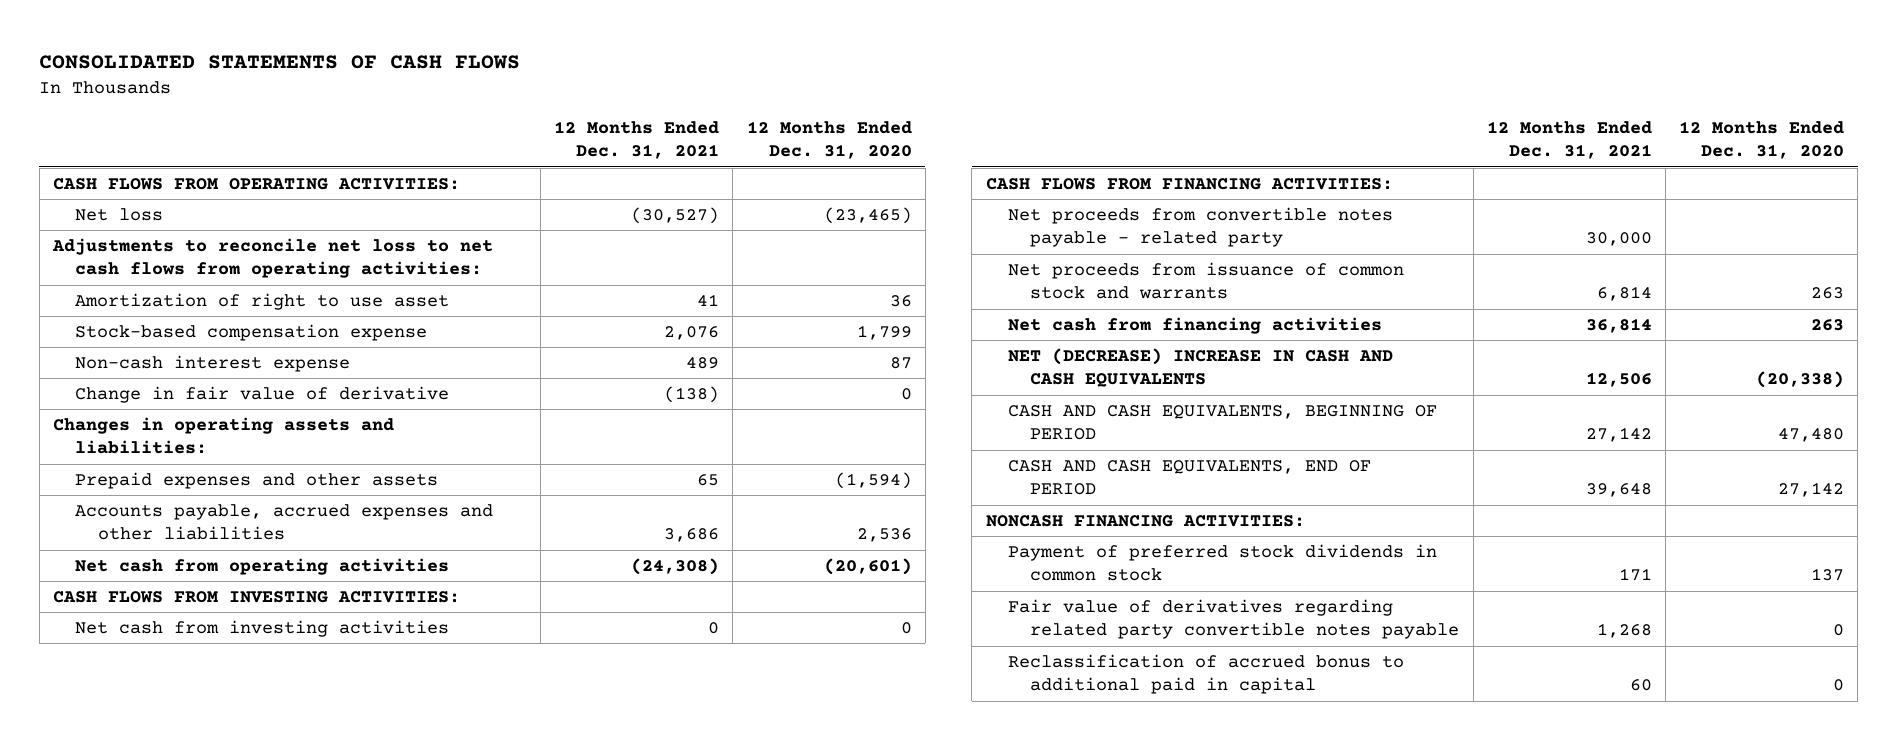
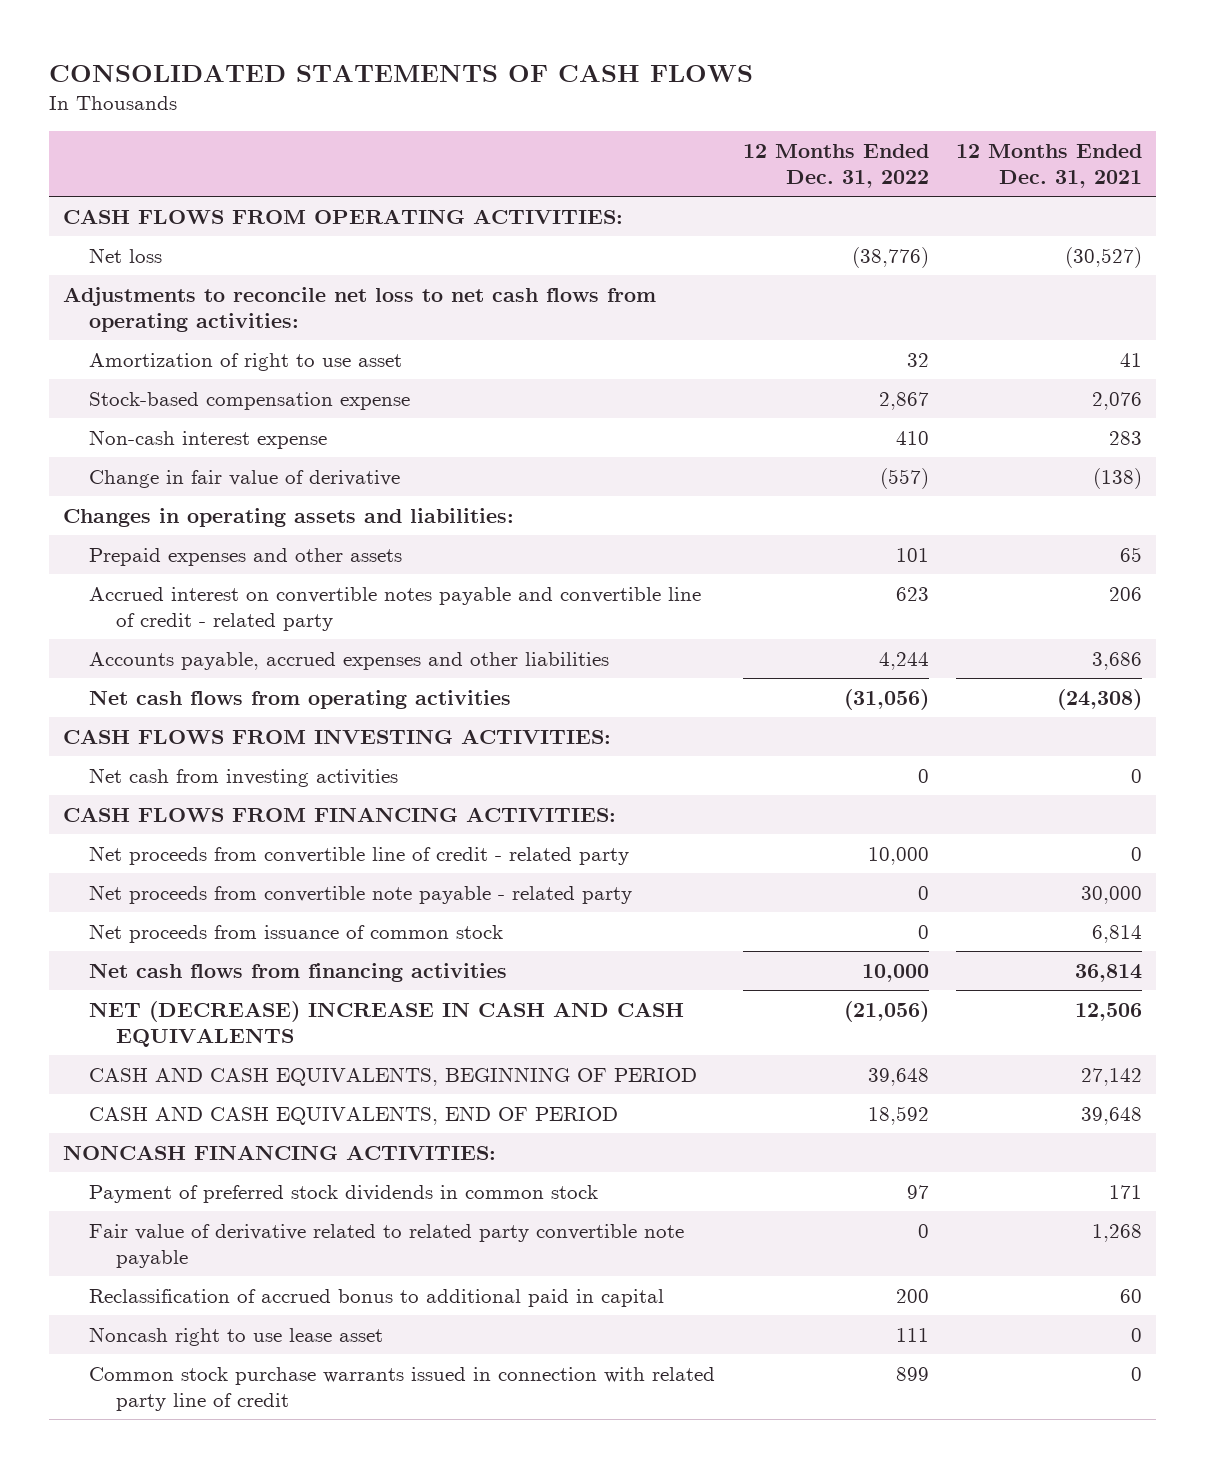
[746,120,912,160] 12 Months Ended Dec. 31, 2020 -> none
none -> [742,143,929,189] 12 Months Ended Dec. 31, 2022
[686,357,720,370] 489 -> [1109,430,1143,445] 283
none -> [89,586,702,632] Accrued interest on convertible notes payable and convertible line of credit - related party
[75,558,450,576] Net cash from operating activities -> [89,689,512,709] Net cash flows from operating activities
none -> [89,845,630,865] Net proceeds from convertible line of credit - related party
[1007,207,1393,248] Net proceeds from convertible notes payable - related party -> [89,884,633,904] Net proceeds from convertible note payable - related party
[1007,262,1404,300] Net proceeds from issuance of common stock and warrants -> [89,923,504,943] Net proceeds from issuance of common stock
[1007,317,1382,335] Net cash from financing activities -> [89,962,508,982] Net cash flows from financing activities
[1007,599,1460,640] Fair value of derivatives regarding related party convertible notes payable -> [89,1223,685,1269] Fair value of derivative related to related party convertible note payable
none -> [89,1326,384,1346] Noncash right to use lease asset
none -> [89,1366,716,1412] Common stock purchase warrants issued in connection with related party line of credit

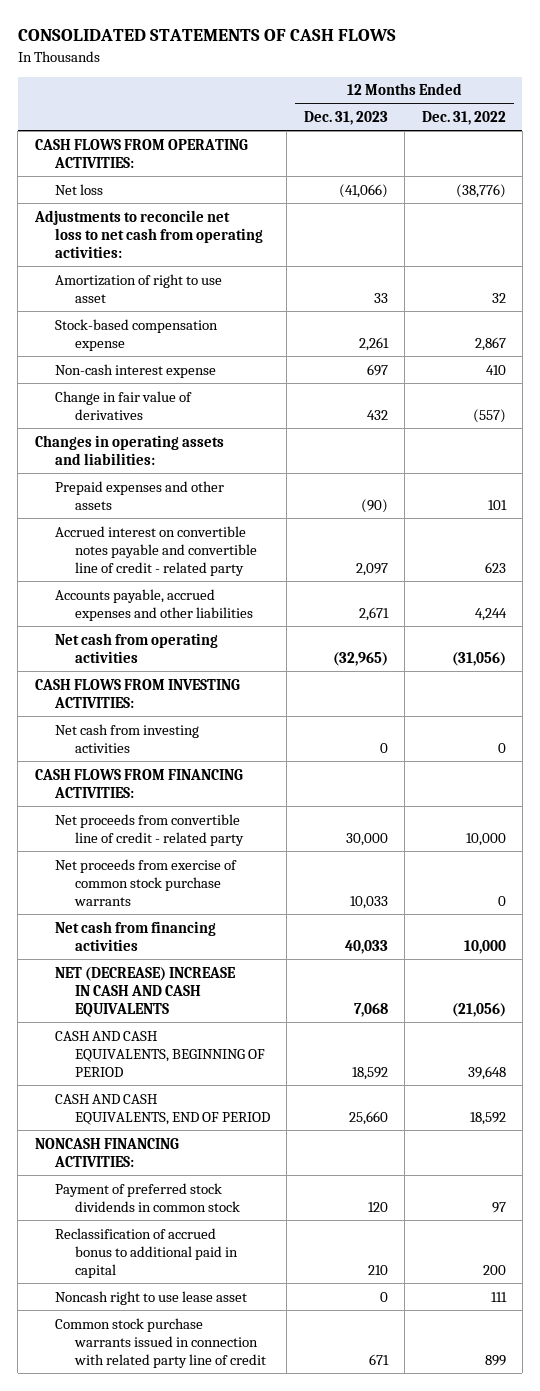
[956,143,1143,189] 12 Months Ended Dec. 31, 2021 -> none
none -> [303,110,388,125] Dec. 31, 2023
[62,286,656,333] Adjustments to reconcile net loss to net cash flows from operating activities: -> [33,209,263,258] Adjustments to reconcile net loss to net cash from operating activities:
[89,469,401,488] Change in fair value of derivative -> [54,390,192,420] Change in fair value of derivatives
[89,689,512,709] Net cash flows from operating activities -> [54,632,218,663] Net cash from operating activities
[89,884,633,904] Net proceeds from convertible note payable - related party -> none
[89,923,504,943] Net proceeds from issuance of common stock -> [54,858,237,906] Net proceeds from exercise of common stock purchase warrants
[89,962,508,982] Net cash flows from financing activities -> [54,920,216,951] Net cash from financing activities
[89,1223,685,1269] Fair value of derivative related to related party convertible note payable -> none

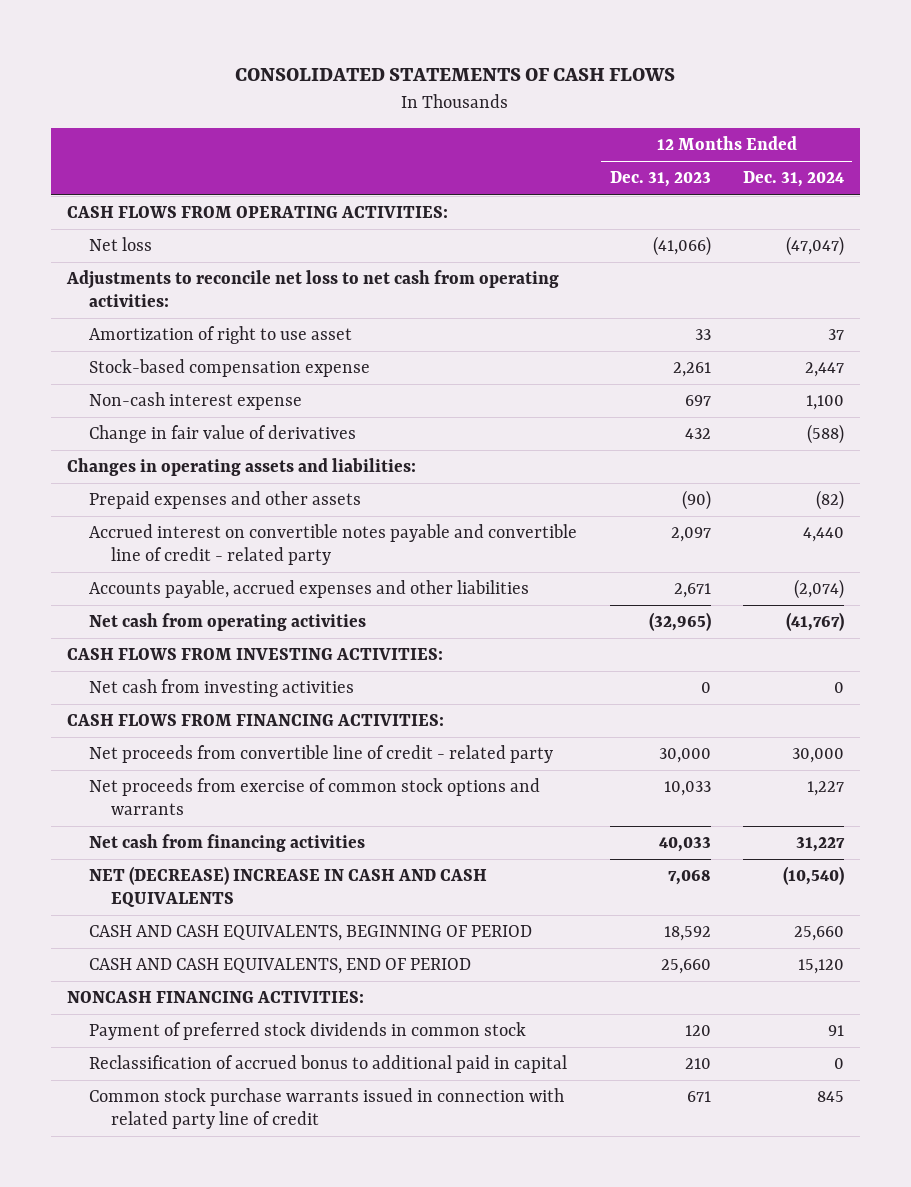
[421,110,506,125] Dec. 31, 2022 -> none
none -> [742,171,844,188] Dec. 31, 2024
[54,858,237,906] Net proceeds from exercise of common stock purchase warrants -> [89,778,541,815] Net proceeds from exercise of common stock options and warrants
[54,1290,247,1305] Noncash right to use lease asset -> none

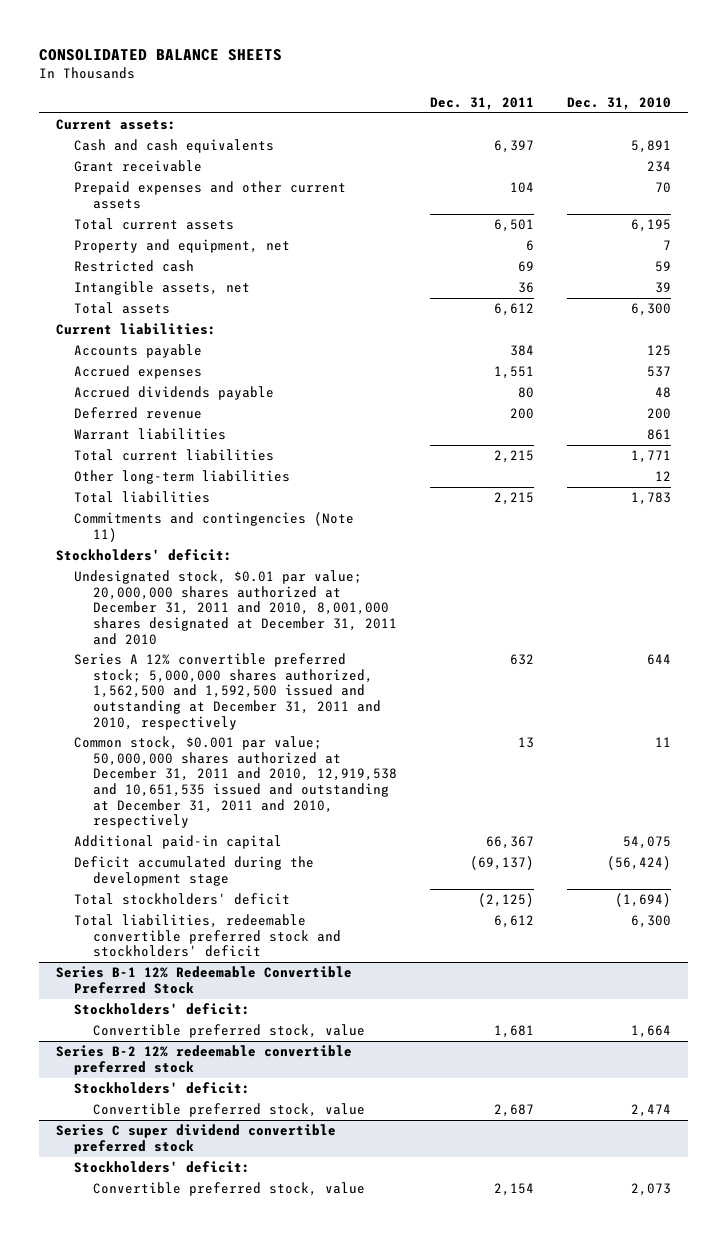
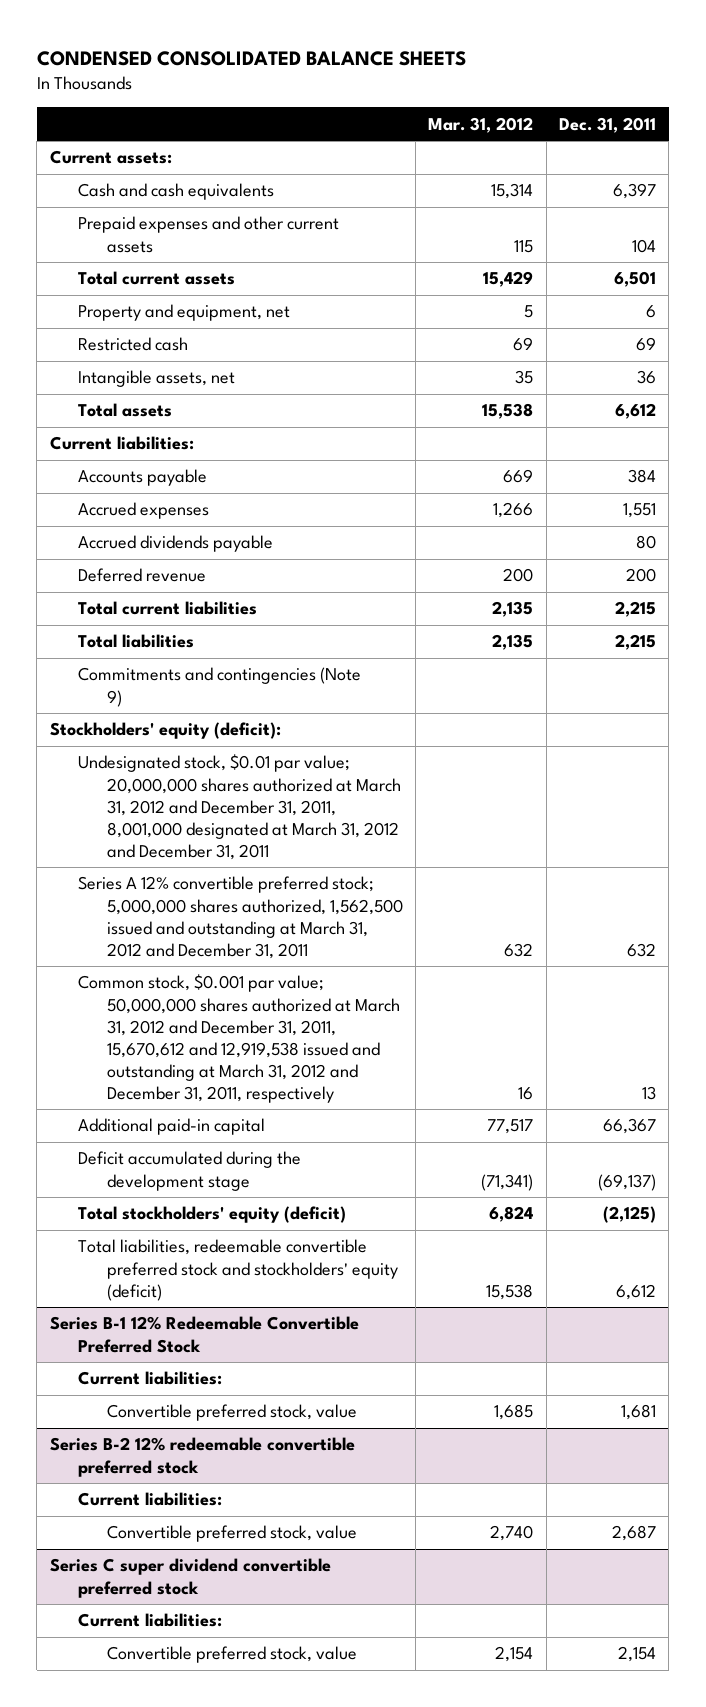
[39,49,283,62] CONSOLIDATED BALANCE SHEETS -> [36,50,466,66] CONDENSED CONSOLIDATED BALANCE SHEETS
[567,96,672,110] Dec. 31, 2010 -> none
none -> [428,116,534,133] Mar. 31, 2012
[74,160,203,173] Grant receivable -> none
[74,428,227,441] Warrant liabilities -> none
[74,470,291,485] Other long-term liabilities -> none
[74,512,355,542] Commitments and contingencies (Note 11) -> [78,667,362,707] Commitments and contingencies (Note 9)
[55,549,232,562] Stockholders' deficit: -> [49,722,281,740] Stockholders' equity (deficit):
[74,570,397,645] Undesignated stock, $0.01 par value; 20,000,000 shares authorized at December 31, 2011 and 2010, 8,001,000 shares designated at December 31, 2011 and 2010 -> [78,754,401,860] Undesignated stock, $0.01 par value; 20,000,000 shares authorized at March 31, 2012 and December 31, 2011, 8,001,000 designated at March 31, 2012 and December 31, 2011
[74,653,381,730] Series A 12% convertible preferred stock; 5,000,000 shares authorized, 1,562,500 and 1,592,500 issued and outstanding at December 31, 2011 and 2010, respectively -> [78,876,403,959] Series A 12% convertible preferred stock; 5,000,000 shares authorized, 1,562,500 issued and outstanding at March 31, 2012 and December 31, 2011
[74,736,397,829] Common stock, $0.001 par value; 50,000,000 shares authorized at December 31, 2011 and 2010, 12,919,538 and 10,651,535 issued and outstanding at December 31, 2011 and 2010, respectively -> [78,974,400,1103] Common stock, $0.001 par value; 50,000,000 shares authorized at March 31, 2012 and December 31, 2011, 15,670,612 and 12,919,538 issued and outstanding at March 31, 2012 and December 31, 2011, respectively
[74,893,291,906] Total stockholders' deficit -> [78,1206,347,1224] Total stockholders' equity (deficit)
[74,914,341,958] Total liabilities, redeemable convertible preferred stock and stockholders' deficit -> [78,1239,398,1301] Total liabilities, redeemable convertible preferred stock and stockholders' equity (deficit)
[74,1003,251,1016] Stockholders' deficit: -> none
none -> [78,1371,223,1386] Current liabilities:
[74,1082,251,1095] Stockholders' deficit: -> none
none -> [78,1492,223,1507] Current liabilities:
[74,1161,251,1174] Stockholders' deficit: -> none
none -> [78,1613,223,1628] Current liabilities:

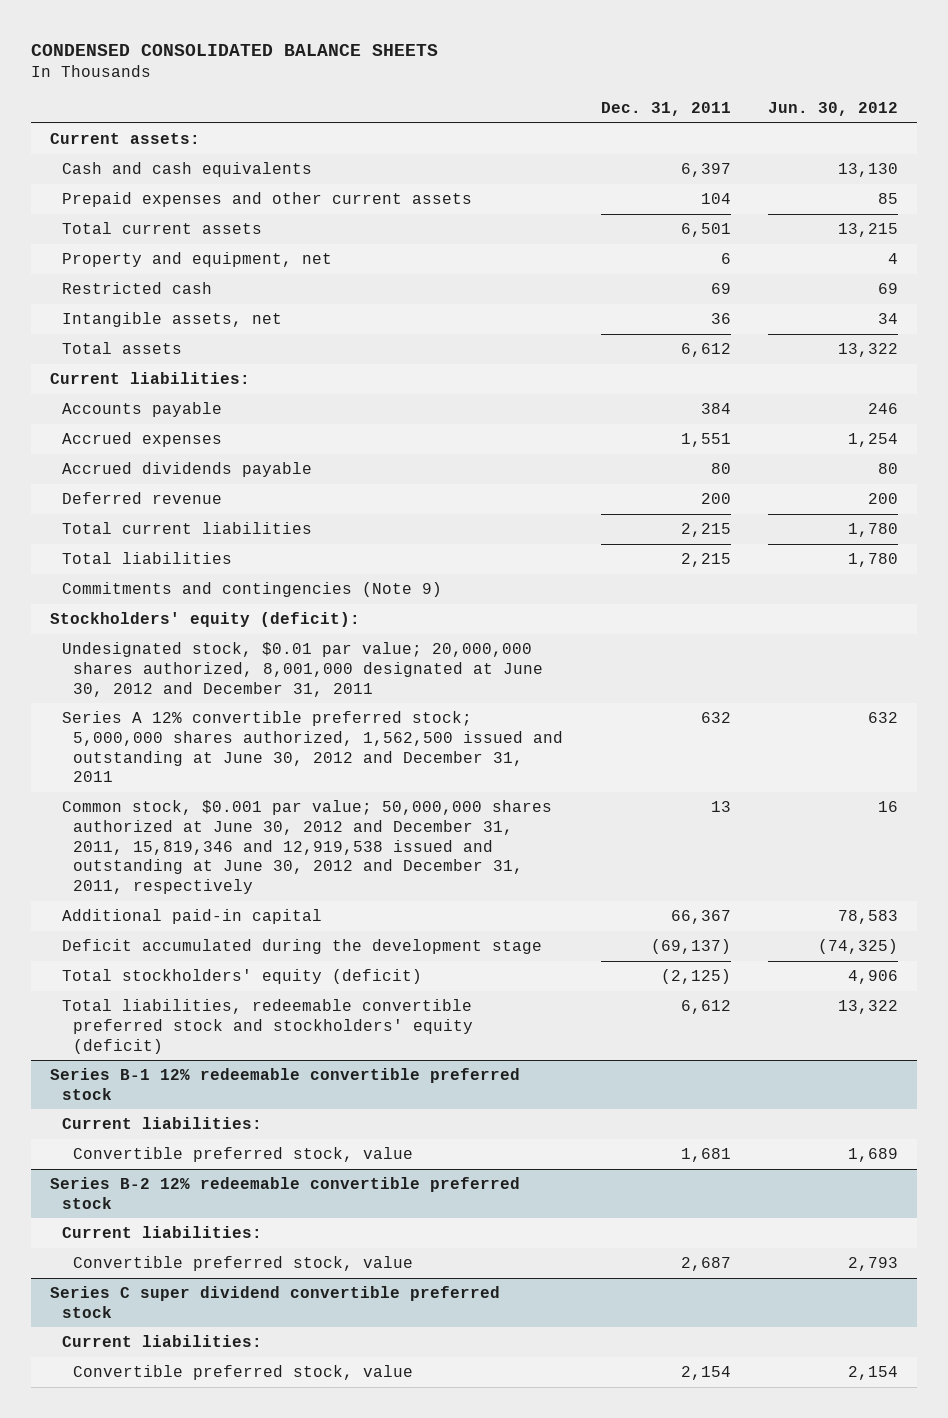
[428,116,534,133] Mar. 31, 2012 -> none
none -> [767,102,898,117] Jun. 30, 2012
[78,754,401,860] Undesignated stock, $0.01 par value; 20,000,000 shares authorized at March 31, 2012 and December 31, 2011, 8,001,000 designated at March 31, 2012 and December 31, 2011 -> [61,642,544,697] Undesignated stock, $0.01 par value; 20,000,000 shares authorized, 8,001,000 designated at June 30, 2012 and December 31, 2011
[78,876,403,959] Series A 12% convertible preferred stock; 5,000,000 shares authorized, 1,562,500 issued and outstanding at March 31, 2012 and December 31, 2011 -> [61,711,564,783] Series A 12% convertible preferred stock; 5,000,000 shares authorized, 1,562,500 issued and outstanding at June 30, 2012 and December 31, 2011
[78,974,400,1103] Common stock, $0.001 par value; 50,000,000 shares authorized at March 31, 2012 and December 31, 2011, 15,670,612 and 12,919,538 issued and outstanding at March 31, 2012 and December 31, 2011, respectively -> [61,800,552,894] Common stock, $0.001 par value; 50,000,000 shares authorized at June 30, 2012 and December 31, 2011, 15,819,346 and 12,919,538 issued and outstanding at June 30, 2012 and December 31, 2011, respectively
[49,1316,359,1353] Series B-1 12% Redeemable Convertible Preferred Stock -> [49,1068,520,1100] Series B-1 12% redeemable convertible preferred stock

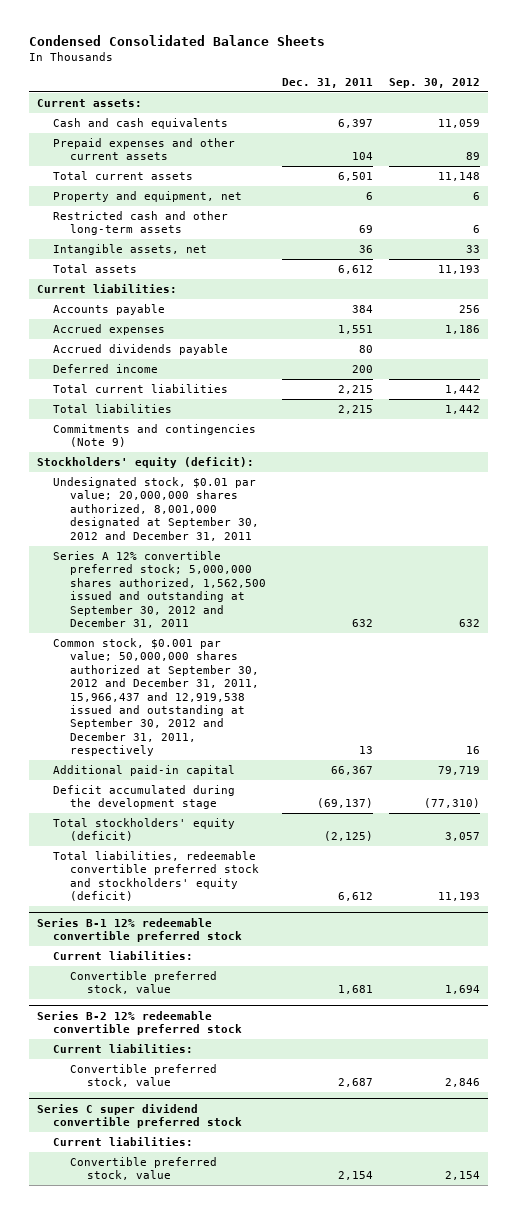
[31,43,439,56] CONDENSED CONSOLIDATED BALANCE SHEETS -> [28,34,325,46] Condensed Consolidated Balance Sheets
[767,102,898,117] Jun. 30, 2012 -> none
none -> [389,77,481,88] Sep. 30, 2012
[61,282,212,295] Restricted cash -> none
none -> [53,211,229,236] Restricted cash and other long-term assets
[61,492,222,505] Deferred revenue -> [53,364,159,374] Deferred income
[61,642,544,697] Undesignated stock, $0.01 par value; 20,000,000 shares authorized, 8,001,000 designated at June 30, 2012 and December 31, 2011 -> [53,477,260,541] Undesignated stock, $0.01 par value; 20,000,000 shares authorized, 8,001,000 designated at September 30, 2012 and December 31, 2011
[61,711,564,783] Series A 12% convertible preferred stock; 5,000,000 shares authorized, 1,562,500 issued and outstanding at June 30, 2012 and December 31, 2011 -> [53,551,267,629] Series A 12% convertible preferred stock; 5,000,000 shares authorized, 1,562,500 issued and outstanding at September 30, 2012 and December 31, 2011
[61,800,552,894] Common stock, $0.001 par value; 50,000,000 shares authorized at June 30, 2012 and December 31, 2011, 15,819,346 and 12,919,538 issued and outstanding at June 30, 2012 and December 31, 2011, respectively -> [53,638,260,757] Common stock, $0.001 par value; 50,000,000 shares authorized at September 30, 2012 and December 31, 2011, 15,966,437 and 12,919,538 issued and outstanding at September 30, 2012 and December 31, 2011, respectively

